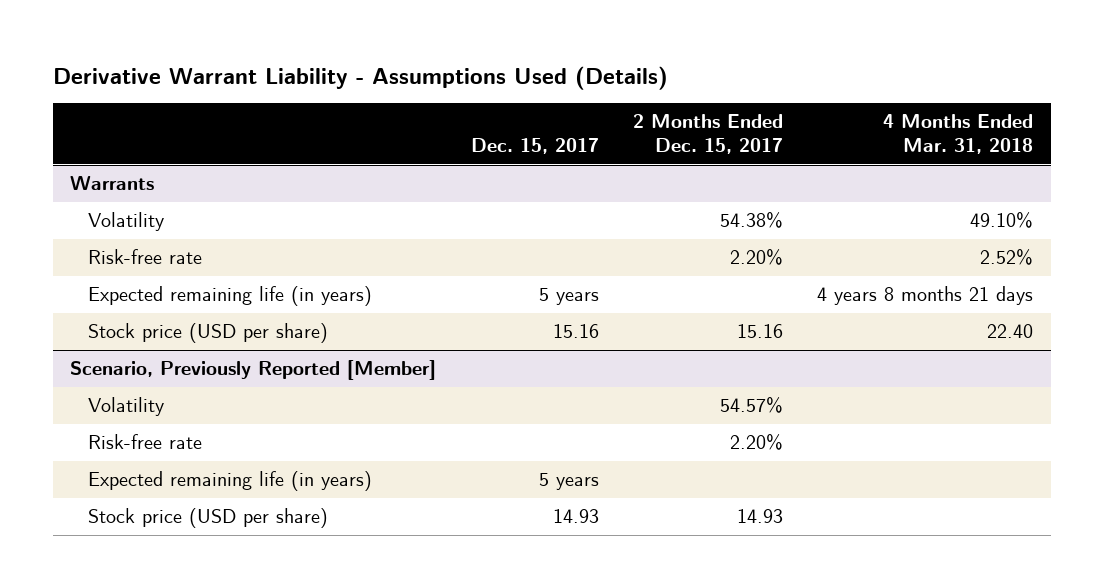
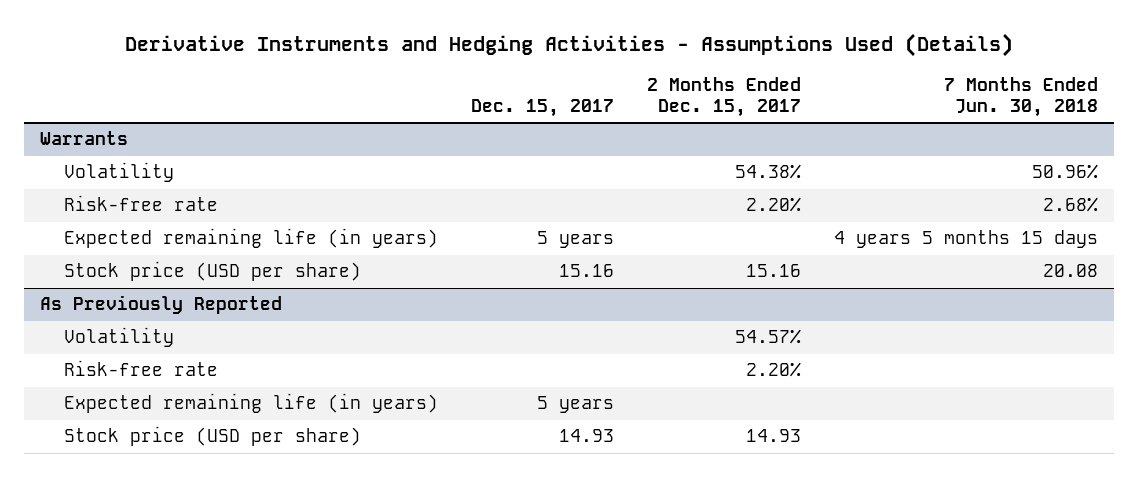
[52,65,668,90] Derivative Warrant Liability - Assumptions Used (Details) -> [125,33,1014,58] Derivative Instruments and Hedging Activities - Assumptions Used (Details)
[883,114,1034,155] 4 Months Ended Mar. 31, 2018 -> none
none -> [943,77,1098,118] 7 Months Ended Jun. 30, 2018
[70,360,437,381] Scenario, Previously Reported [Member] -> [40,295,283,315] As Previously Reported

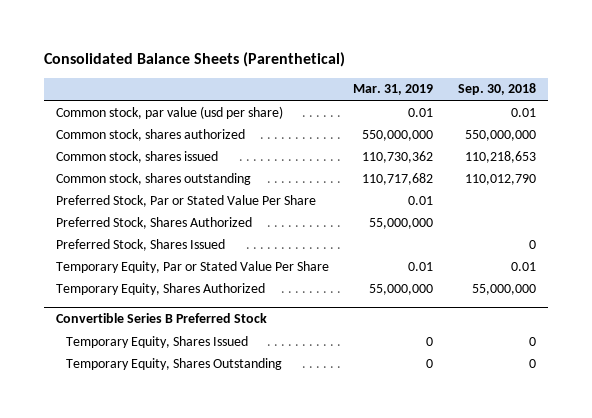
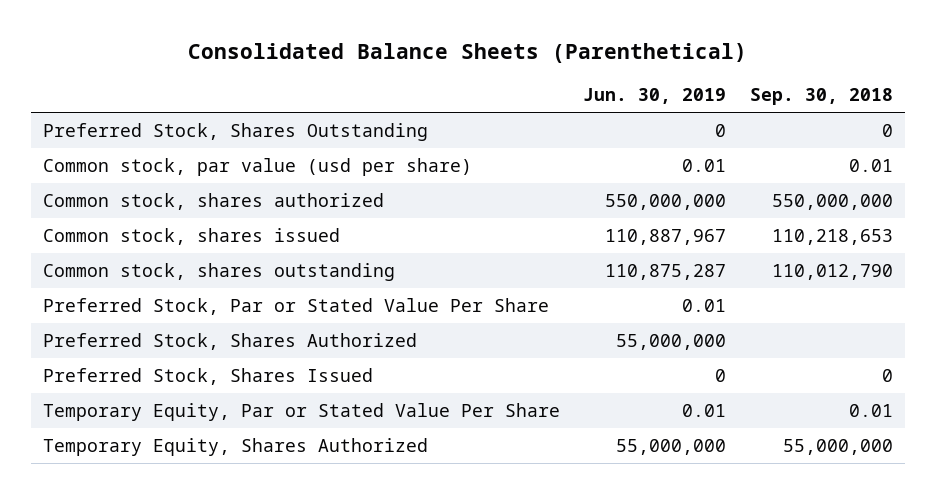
[353,84,434,96] Mar. 31, 2019 -> none
none -> [583,88,727,105] Jun. 30, 2019
none -> [42,123,428,142] Preferred Stock, Shares Outstanding
[55,313,267,324] Convertible Series B Preferred Stock -> none
[66,335,249,348] Temporary Equity, Shares Issued -> none
[66,357,283,370] Temporary Equity, Shares Outstanding -> none

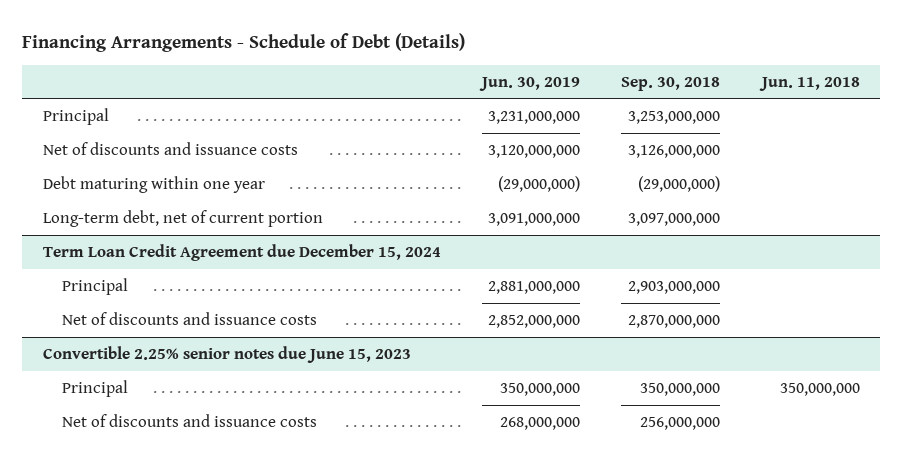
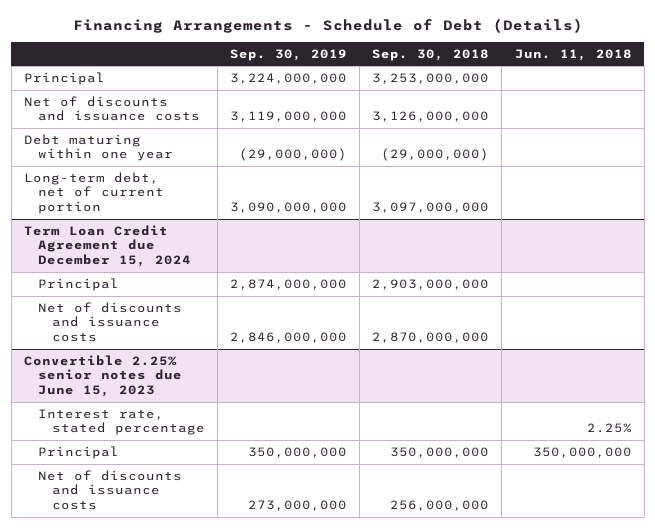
[479,76,581,91] Jun. 30, 2019 -> none
none -> [230,48,348,61] Sep. 30, 2019
none -> [38,408,206,436] Interest rate, stated percentage

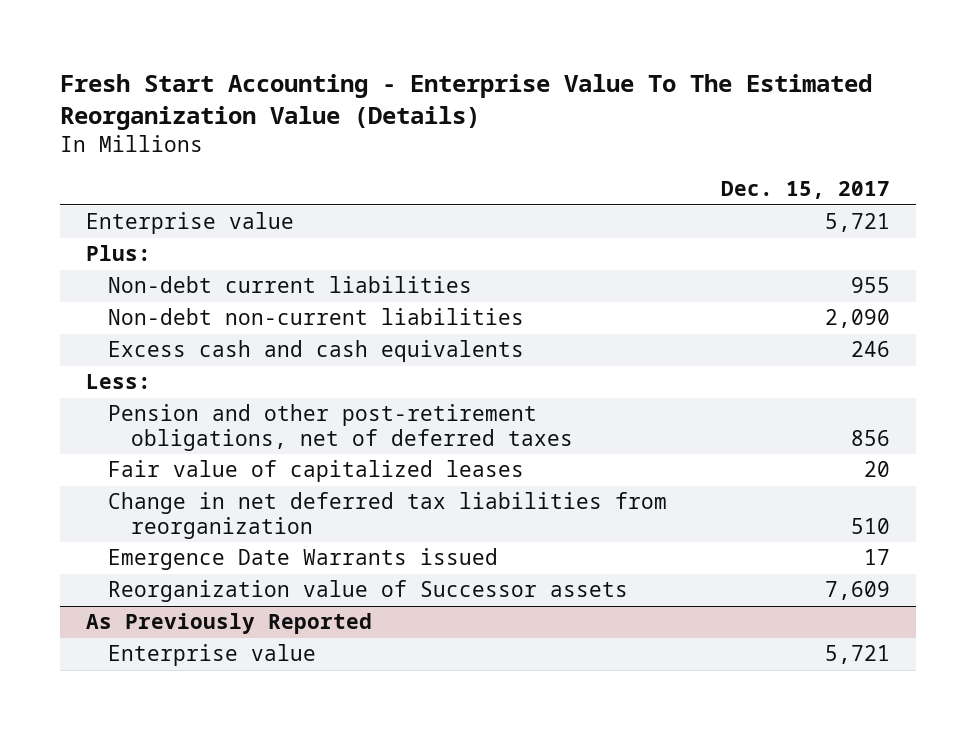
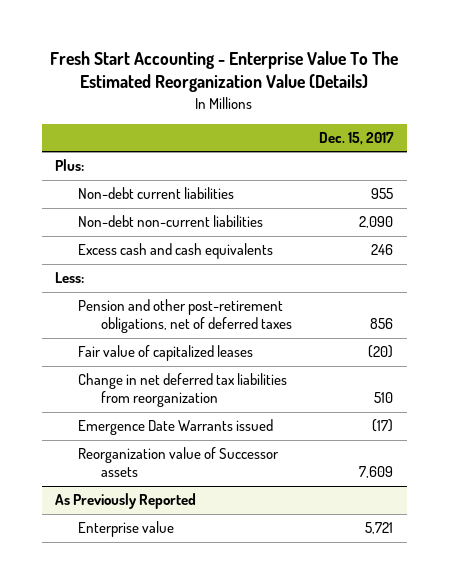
[86,212,295,235] Enterprise value -> none
[863,461,890,478] 20 -> [368,345,394,359] (20)
[863,549,890,566] 17 -> [372,419,394,433] (17)

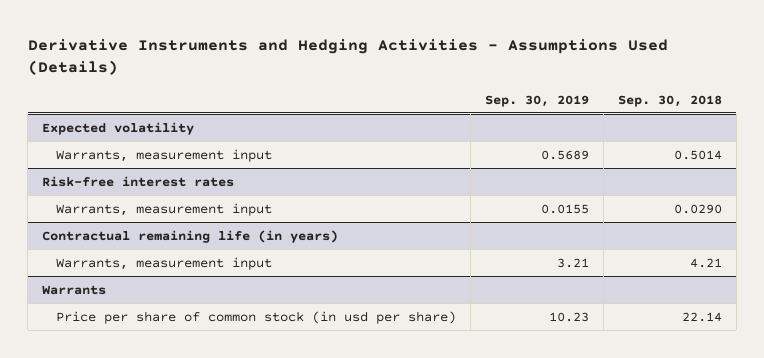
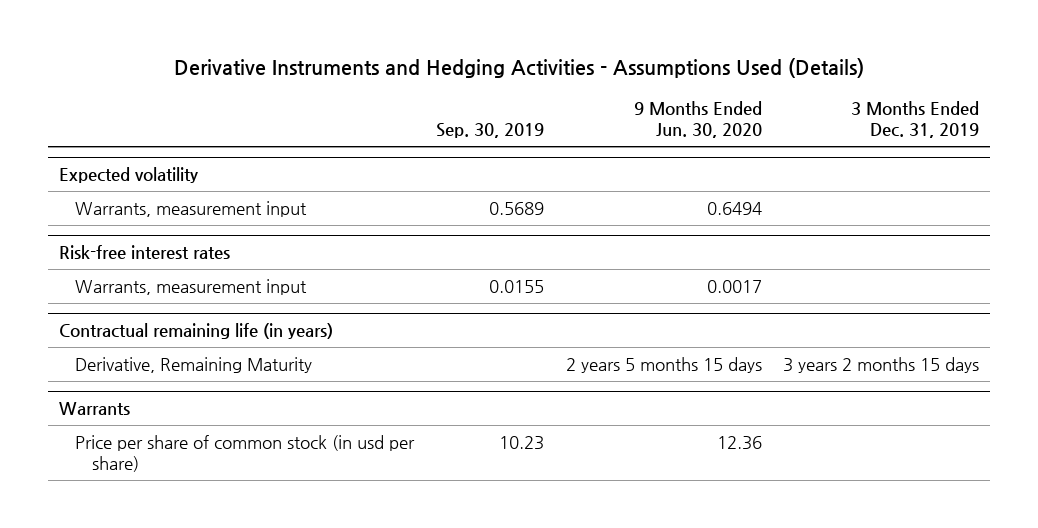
[617,94,722,107] Sep. 30, 2018 -> none
none -> [633,100,762,139] 9 Months Ended Jun. 30, 2020
none -> [851,100,980,139] 3 Months Ended Dec. 31, 2019
[56,256,273,270] Warrants, measurement input -> none
none -> [75,356,313,373] Derivative, Remaining Maturity

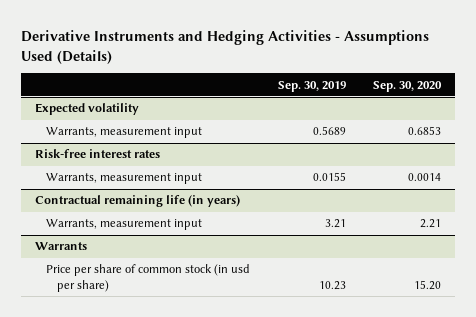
[633,100,762,139] 9 Months Ended Jun. 30, 2020 -> none
[851,100,980,139] 3 Months Ended Dec. 31, 2019 -> none
none -> [373,80,443,92] Sep. 30, 2020
[75,356,313,373] Derivative, Remaining Maturity -> none
none -> [45,219,202,231] Warrants, measurement input

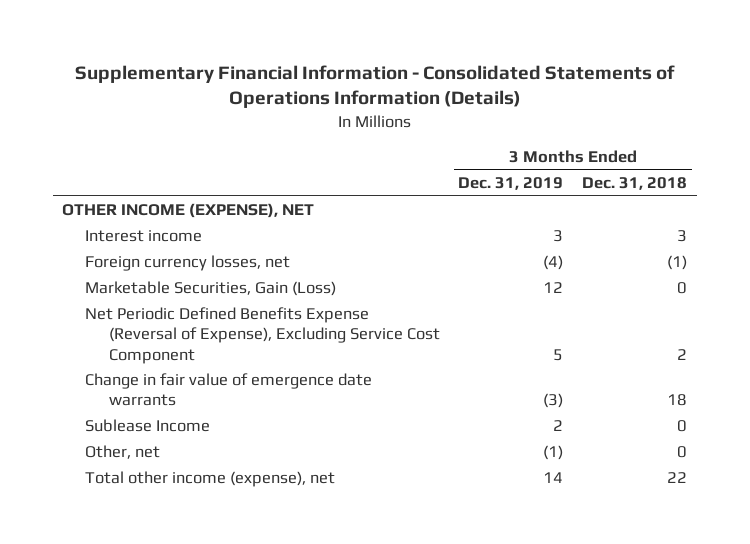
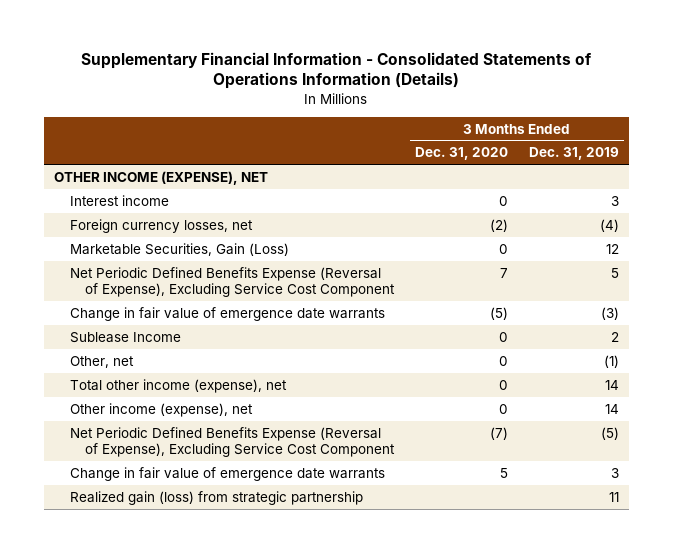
[582,176,688,190] Dec. 31, 2018 -> none
none -> [415,147,509,161] Dec. 31, 2020
none -> [69,402,253,417] Other income (expense), net
none -> [69,426,396,458] Net Periodic Defined Benefits Expense (Reversal of Expense), Excluding Service Cost Component
none -> [69,466,385,481] Change in fair value of emergence date warrants
none -> [69,490,363,505] Realized gain (loss) from strategic partnership

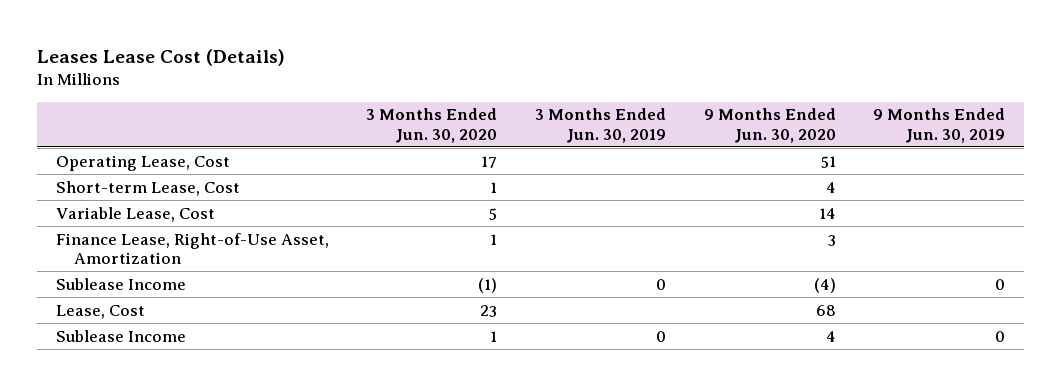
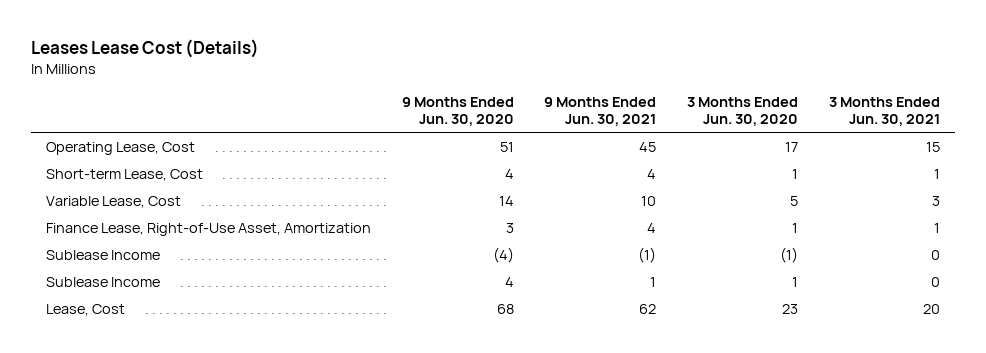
[534,108,666,143] 3 Months Ended Jun. 30, 2019 -> none
[873,108,1006,143] 9 Months Ended Jun. 30, 2019 -> none
none -> [544,96,657,127] 9 Months Ended Jun. 30, 2021
none -> [828,96,940,127] 3 Months Ended Jun. 30, 2021
[55,304,145,319] Lease, Cost -> [46,303,126,316] Lease, Cost

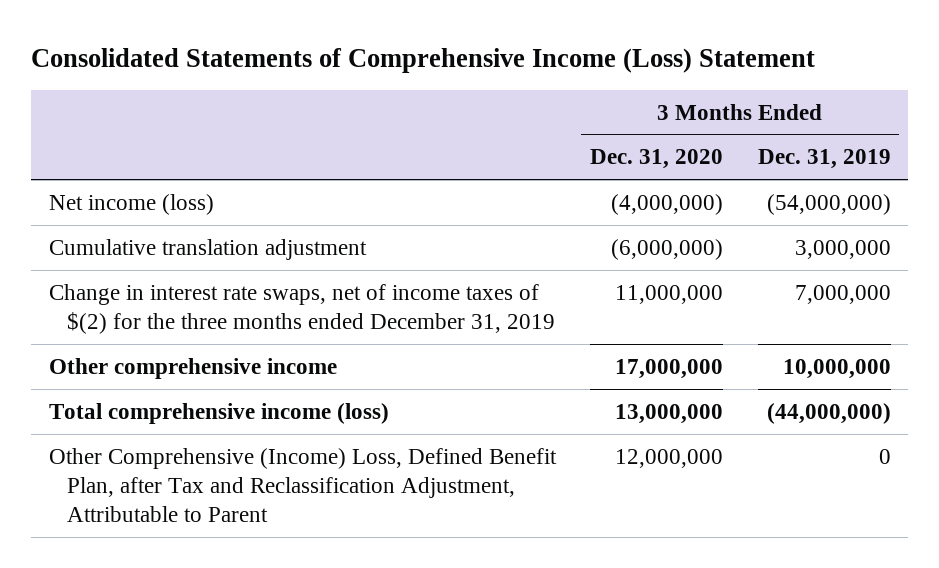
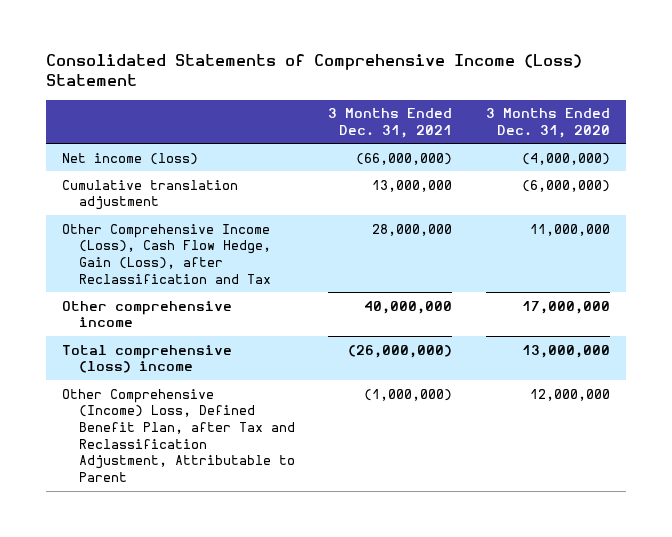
[757,149,891,170] Dec. 31, 2019 -> none
none -> [328,108,453,138] 3 Months Ended Dec. 31, 2021
[48,283,555,335] Change in interest rate swaps, net of income taxes of $(2) for the three months ended December 31, 2019 -> none
none -> [62,223,272,284] Other Comprehensive Income (Loss), Cash Flow Hedge, Gain (Loss), after Reclassification and Tax
[48,402,389,424] Total comprehensive income (loss) -> [62,344,233,374] Total comprehensive (loss) income

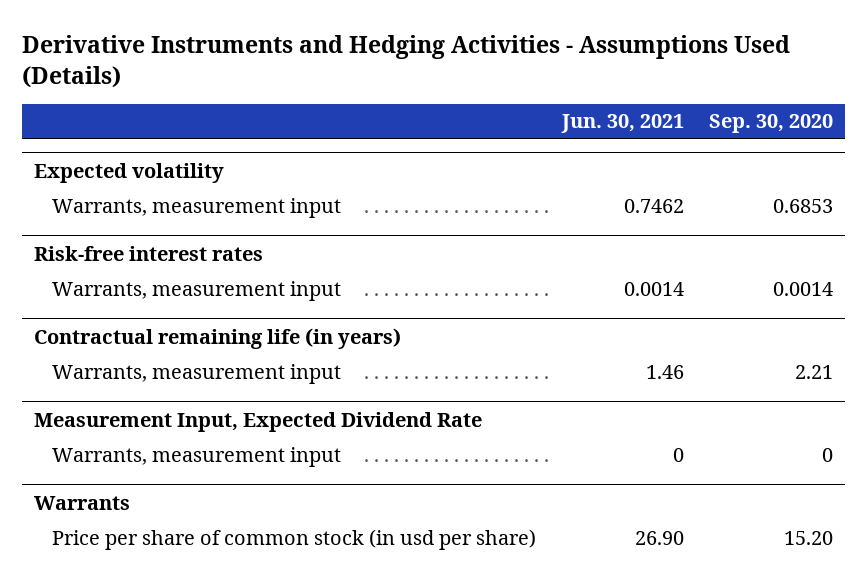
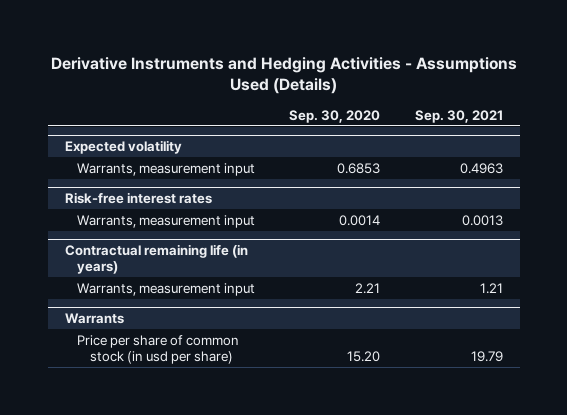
[560,114,684,134] Jun. 30, 2021 -> none
none -> [414,109,503,123] Sep. 30, 2021
[34,411,483,432] Measurement Input, Expected Dividend Rate -> none
[52,446,342,467] Warrants, measurement input -> none

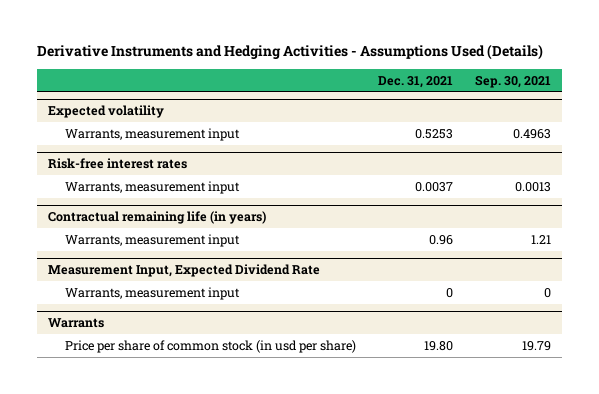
[289,109,381,123] Sep. 30, 2020 -> none
none -> [377,75,453,88] Dec. 31, 2021
none -> [48,264,321,278] Measurement Input, Expected Dividend Rate
none -> [64,286,240,300] Warrants, measurement input

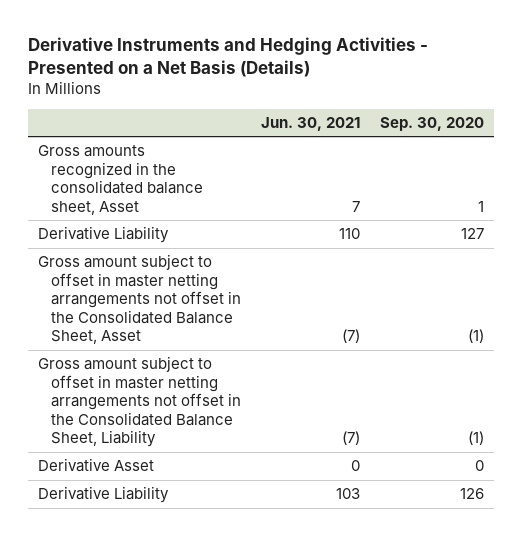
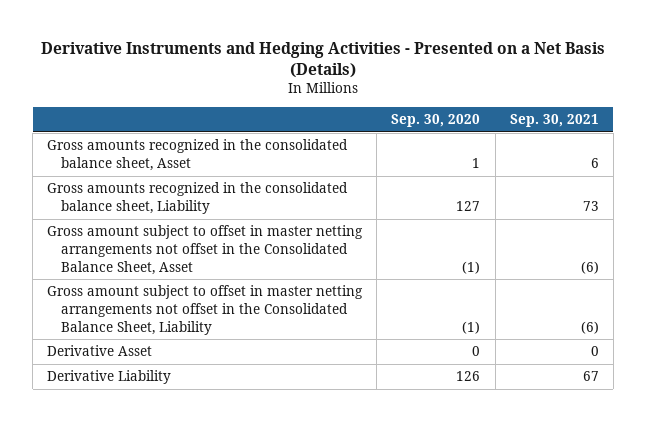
[261,116,361,131] Jun. 30, 2021 -> none
none -> [509,113,599,127] Sep. 30, 2021
[38,226,170,244] Derivative Liability -> [47,182,349,215] Gross amounts recognized in the consolidated balance sheet, Liability

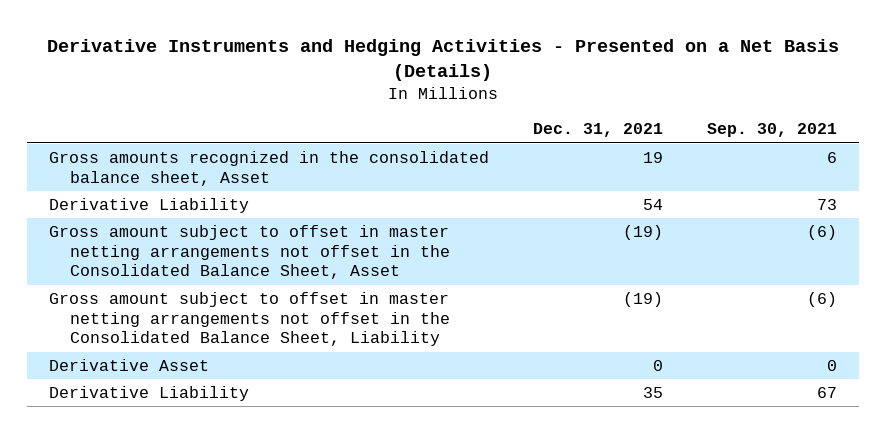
[391,113,481,127] Sep. 30, 2020 -> none
none -> [533,123,664,138] Dec. 31, 2021
[47,182,349,215] Gross amounts recognized in the consolidated balance sheet, Liability -> [48,197,249,213] Derivative Liability

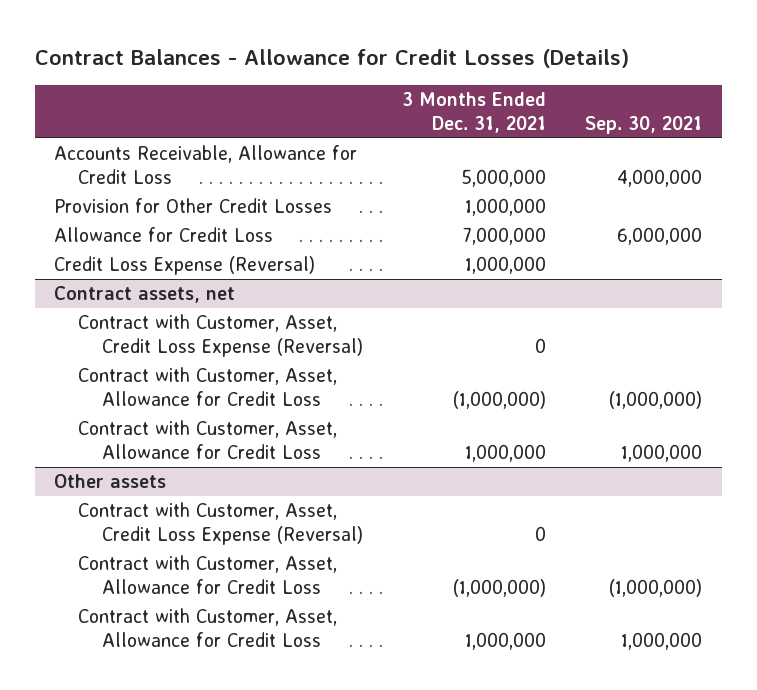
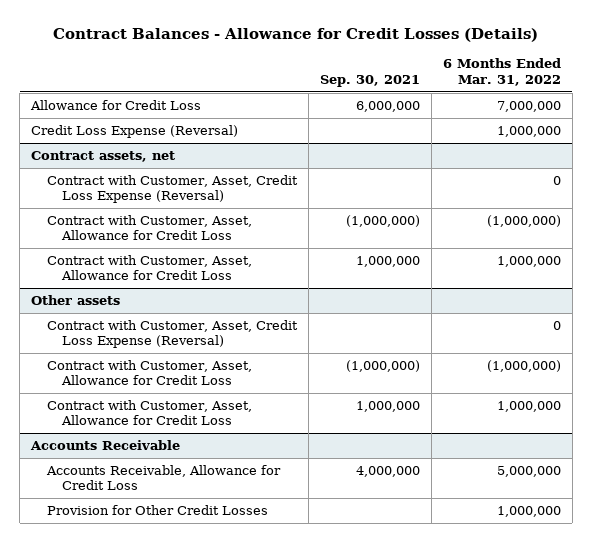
[402,91,547,133] 3 Months Ended Dec. 31, 2021 -> none
none -> [442,58,561,86] 6 Months Ended Mar. 31, 2022
[54,145,358,185] Accounts Receivable, Allowance for Credit Loss -> none
[54,198,333,214] Provision for Other Credit Losses -> none
none -> [30,440,181,451] Accounts Receivable
none -> [45,465,281,491] Accounts Receivable, Allowance for Credit Loss
none -> [46,505,268,516] Provision for Other Credit Losses

